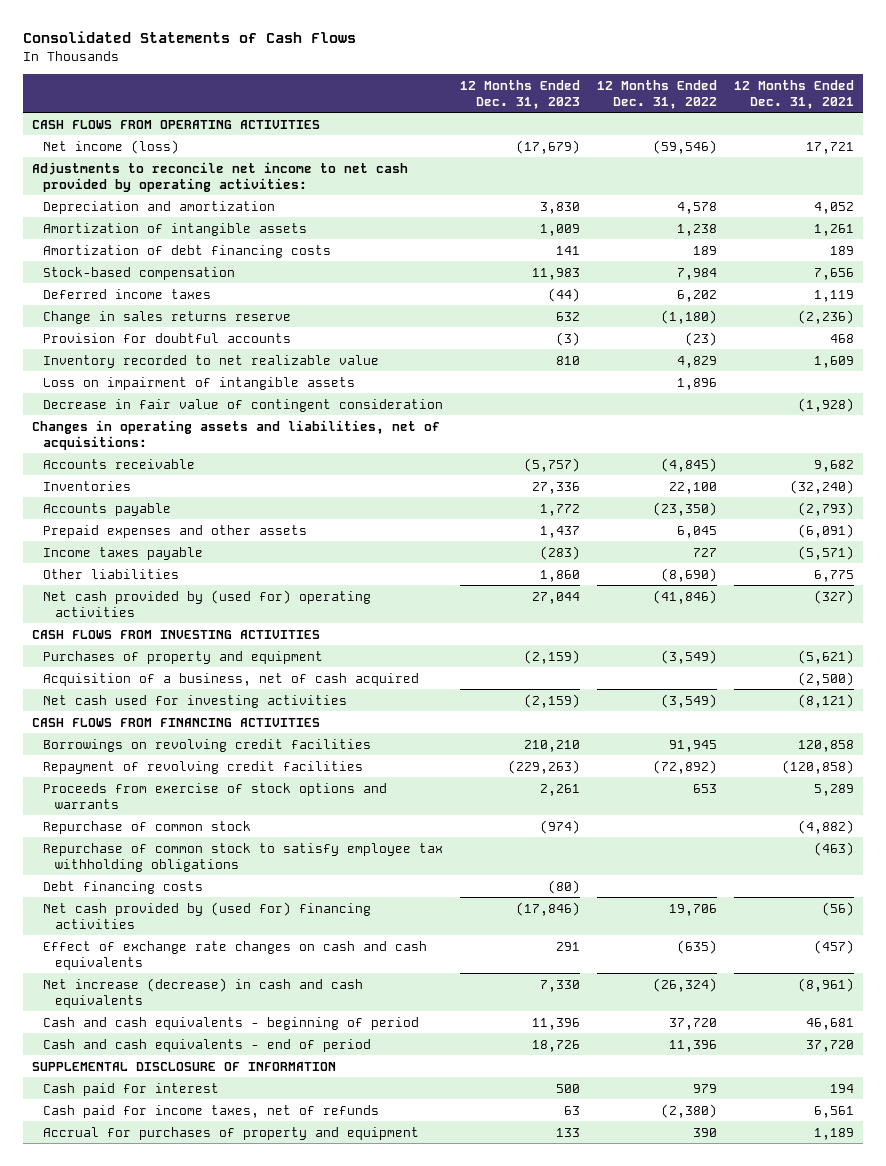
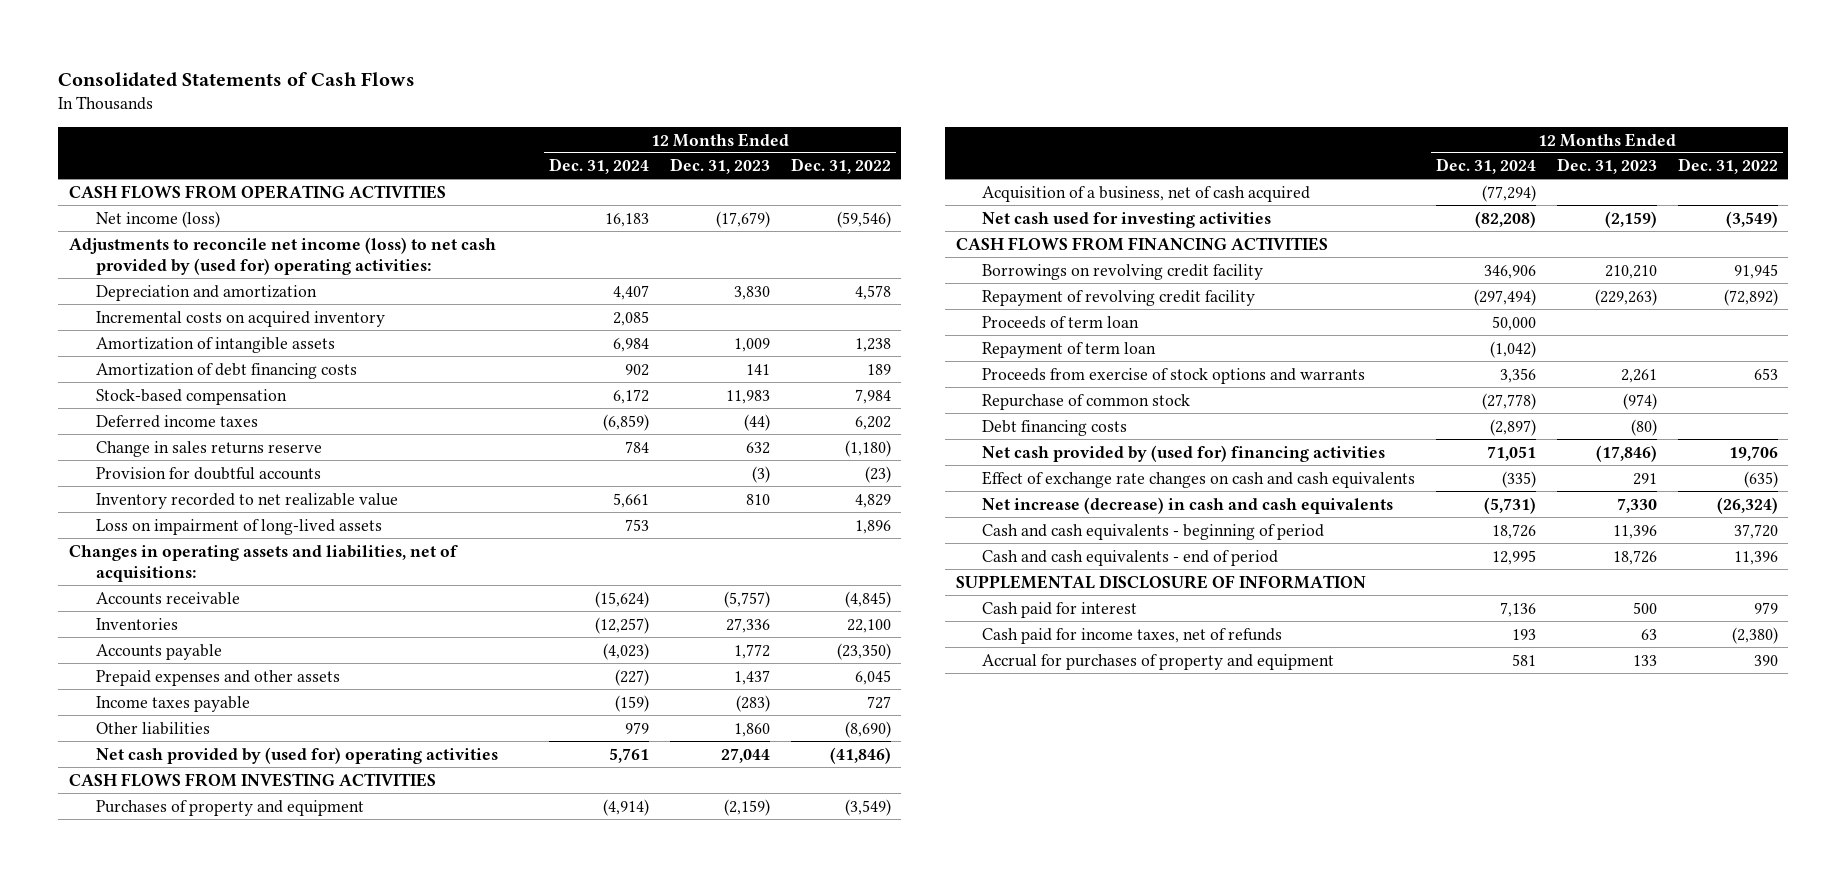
[734,79,855,109] 12 Months Ended Dec. 31, 2021 -> none
none -> [549,158,650,175] Dec. 31, 2024
[31,161,408,192] Adjustments to reconcile net income to net cash provided by operating activities: -> [68,236,496,275] Adjustments to reconcile net income (loss) to net cash provided by (used for) operating activities:
none -> [95,310,385,327] Incremental costs on acquired inventory
[43,398,444,412] Decrease in fair value of contingent consideration -> none
[43,376,356,390] Loss on impairment of intangible assets -> [95,518,382,535] Loss on impairment of long-lived assets
[43,738,372,752] Borrowings on revolving credit facilities -> [982,263,1264,280] Borrowings on revolving credit facility
[43,760,364,774] Repayment of revolving credit facilities -> [982,289,1256,306] Repayment of revolving credit facility
none -> [982,315,1140,329] Proceeds of term loan
none -> [982,341,1157,358] Repayment of term loan
[43,842,444,872] Repurchase of common stock to satisfy employee tax withholding obligations -> none

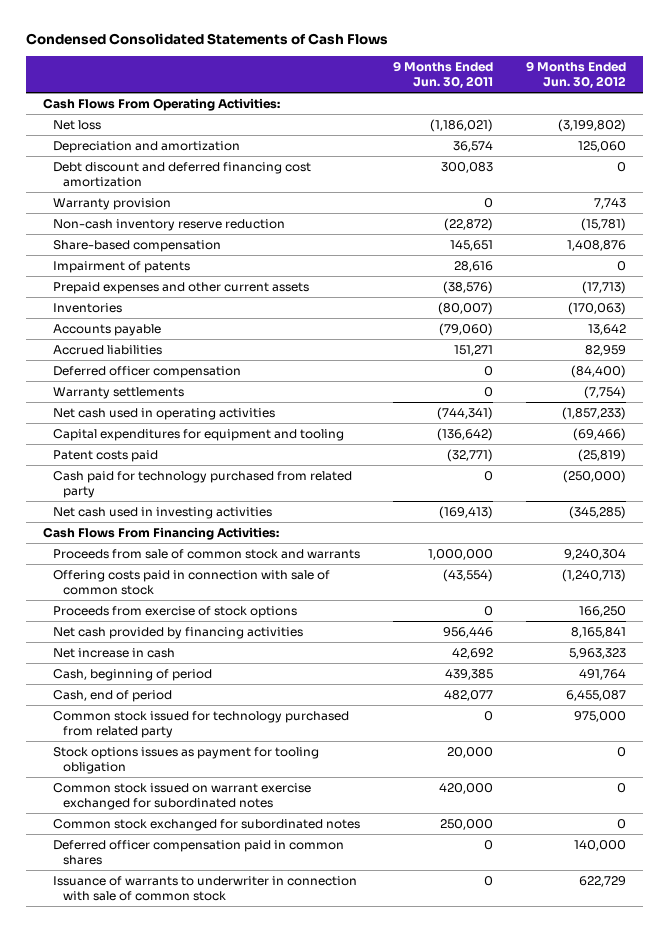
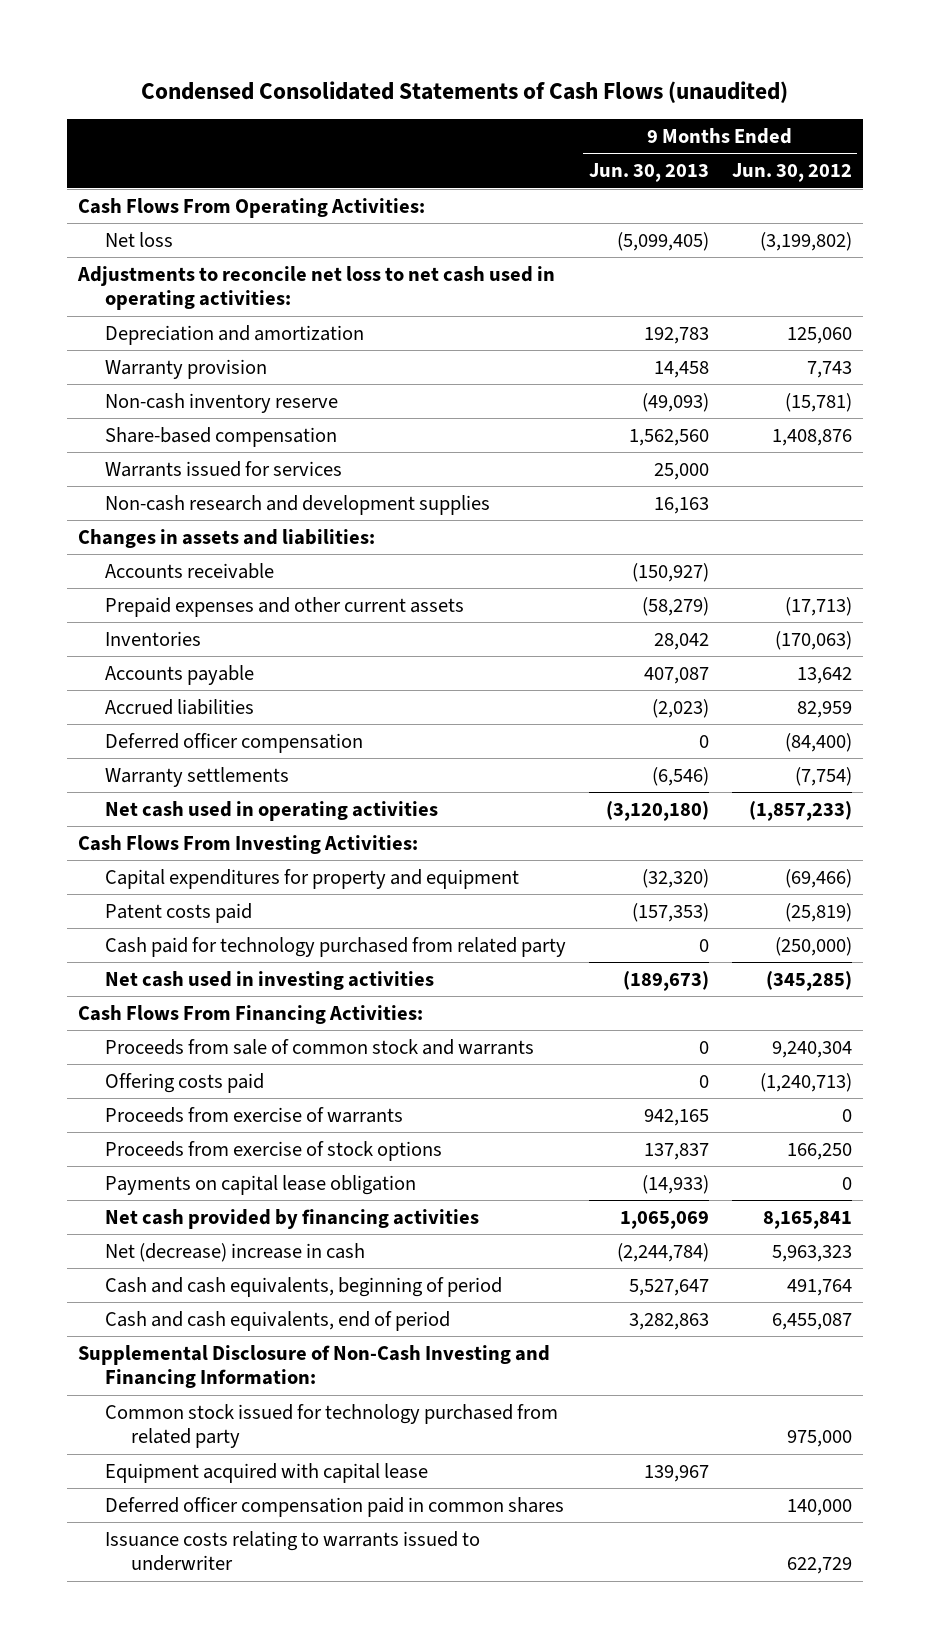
[25,33,388,46] Condensed Consolidated Statements of Cash Flows -> [141,80,789,103] Condensed Consolidated Statements of Cash Flows (unaudited)
[392,61,493,90] 9 Months Ended Jun. 30, 2011 -> none
none -> [588,163,709,183] Jun. 30, 2013
none -> [77,265,556,311] Adjustments to reconcile net loss to net cash used in operating activities:
[52,161,311,187] Debt discount and deferred financing cost amortization -> none
[52,218,285,231] Non-cash inventory reserve reduction -> [104,392,338,413] Non-cash inventory reserve
[52,260,190,273] Impairment of patents -> none
none -> [104,460,342,477] Warrants issued for services
none -> [104,494,490,515] Non-cash research and development supplies
none -> [78,528,376,548] Changes in assets and liabilities:
none -> [104,562,274,579] Accounts receivable
none -> [78,834,419,854] Cash Flows From Investing Activities:
[52,428,344,441] Capital expenditures for equipment and tooling -> [104,868,519,889] Capital expenditures for property and equipment
[52,569,330,595] Offering costs paid in connection with sale of common stock -> [104,1072,264,1093] Offering costs paid
none -> [104,1106,403,1123] Proceeds from exercise of warrants
none -> [104,1174,416,1195] Payments on capital lease obligation
[52,647,175,658] Net increase in cash -> [104,1242,365,1262] Net (decrease) increase in cash
[52,668,212,681] Cash, beginning of period -> [104,1276,502,1297] Cash and cash equivalents, beginning of period
[52,689,172,702] Cash, end of period -> [104,1310,450,1331] Cash and cash equivalents, end of period
none -> [78,1344,551,1389] Supplemental Disclosure of Non-Cash Investing and Financing Information:
[52,746,319,774] Stock options issues as payment for tooling obligation -> none
[52,782,311,810] Common stock issued on warrant exercise exchanged for subordinated notes -> none
[52,818,360,831] Common stock exchanged for subordinated notes -> none
none -> [104,1462,428,1483] Equipment acquired with capital lease
[52,875,357,901] Issuance of warrants to underwriter in connection with sale of common stock -> [104,1530,480,1572] Issuance costs relating to warrants issued to underwriter

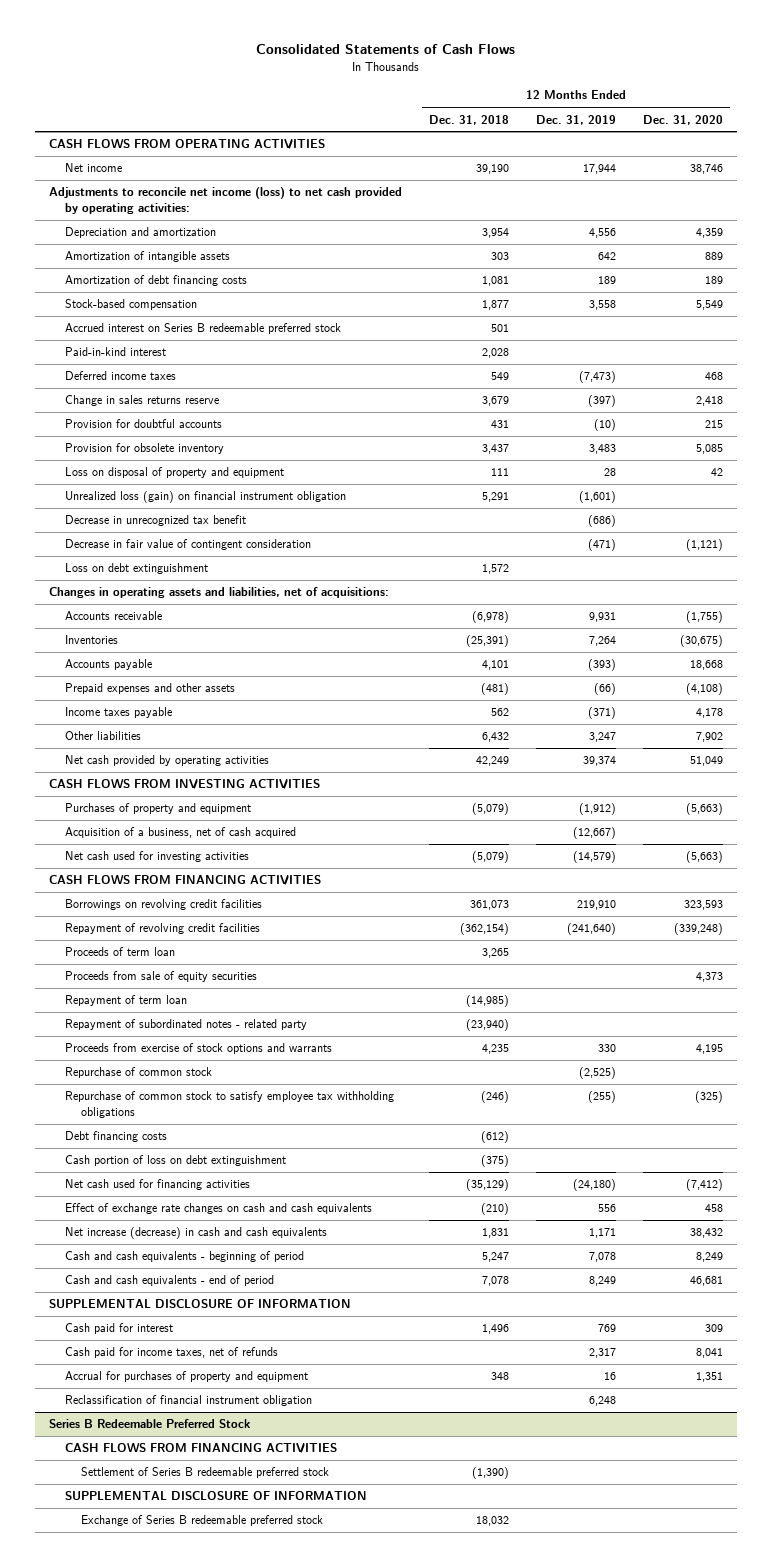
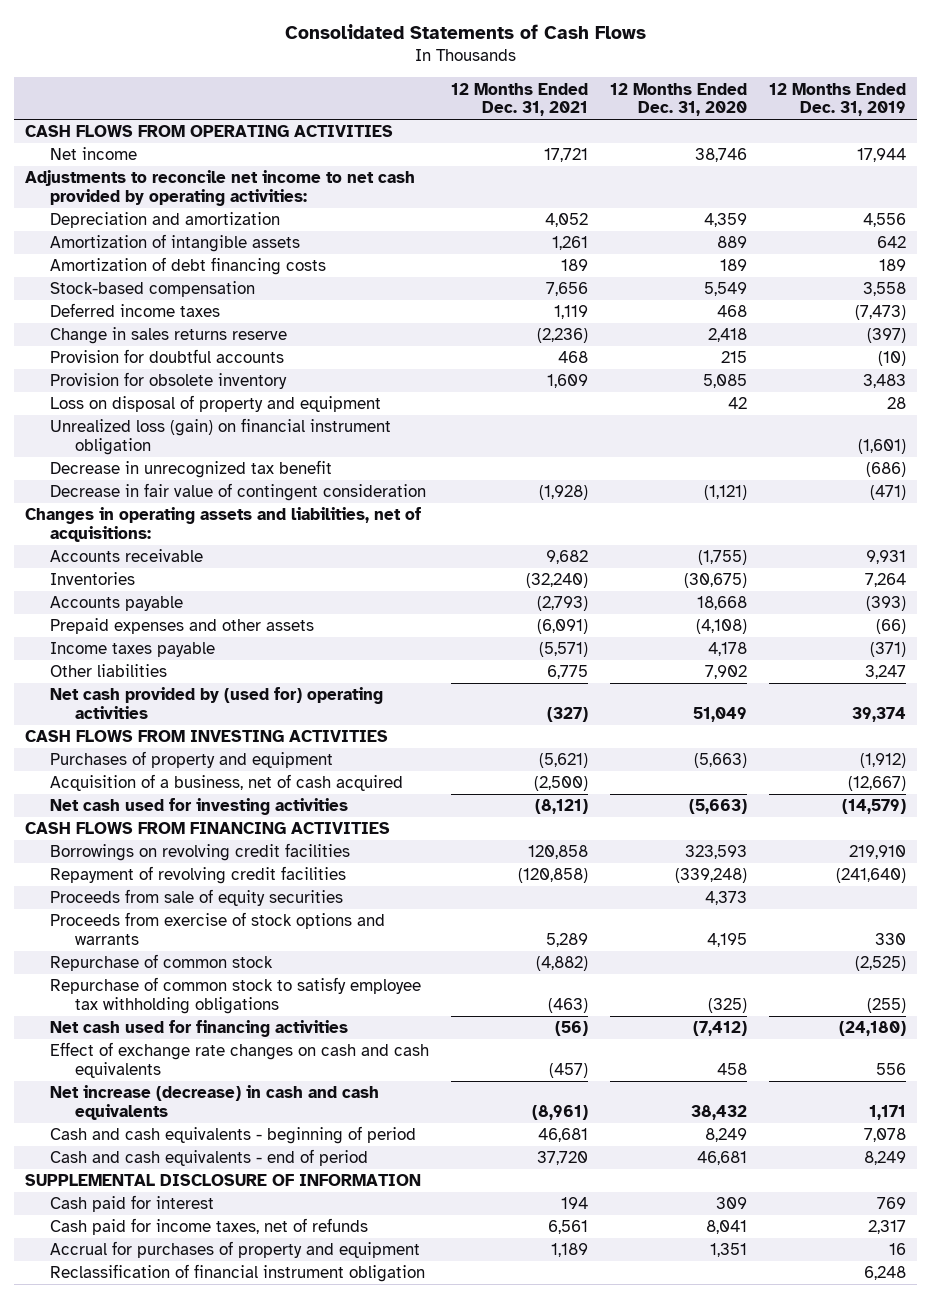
[428,114,509,125] Dec. 31, 2018 -> none
none -> [451,82,589,117] 12 Months Ended Dec. 31, 2021
[48,187,402,214] Adjustments to reconcile net income (loss) to net cash provided by operating activities: -> [24,170,415,206] Adjustments to reconcile net income to net cash provided by operating activities:
[64,323,341,335] Accrued interest on Series B redeemable preferred stock -> none
[64,347,166,357] Paid-in-kind interest -> none
[64,563,208,575] Loss on debt extinguishment -> none
[64,755,269,767] Net cash provided by operating activities -> [50,687,384,719] Net cash provided by (used for) operating activities
[64,947,175,957] Proceeds of term loan -> none
[64,995,187,1007] Repayment of term loan -> none
[64,1019,307,1031] Repayment of subordinated notes - related party -> none
[64,1131,167,1143] Debt financing costs -> none
[64,1155,286,1167] Cash portion of loss on debt extinguishment -> none
[48,1419,250,1429] Series B Redeemable Preferred Stock -> none
[64,1443,337,1455] CASH FLOWS FROM FINANCING ACTIVITIES -> none
[80,1467,329,1479] Settlement of Series B redeemable preferred stock -> none
[64,1491,367,1501] SUPPLEMENTAL DISCLOSURE OF INFORMATION -> none
[80,1515,323,1527] Exchange of Series B redeemable preferred stock -> none

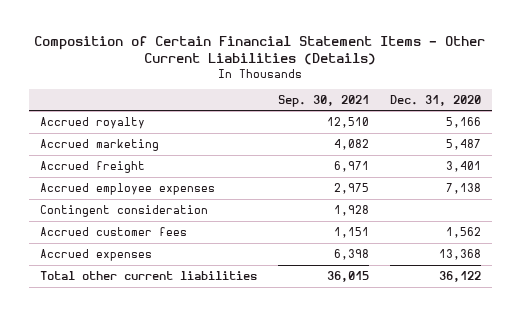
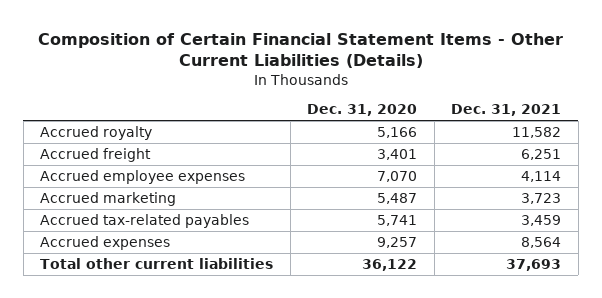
[277,94,369,107] Sep. 30, 2021 -> none
none -> [451,104,562,117] Dec. 31, 2021
[39,205,208,218] Contingent consideration -> none
[39,227,187,237] Accrued customer fees -> none
[446,183,482,195] 7,138 -> [377,170,418,182] 7,070
[39,139,159,152] Accrued marketing -> [40,191,177,206] Accrued marketing
none -> [40,213,250,228] Accrued tax-related payables
[439,249,482,261] 13,368 -> [377,236,418,248] 9,257

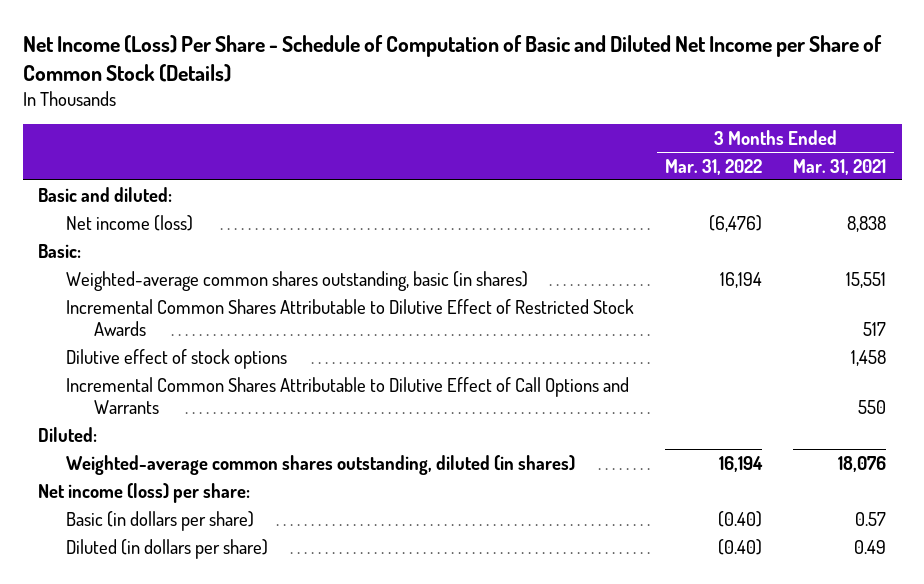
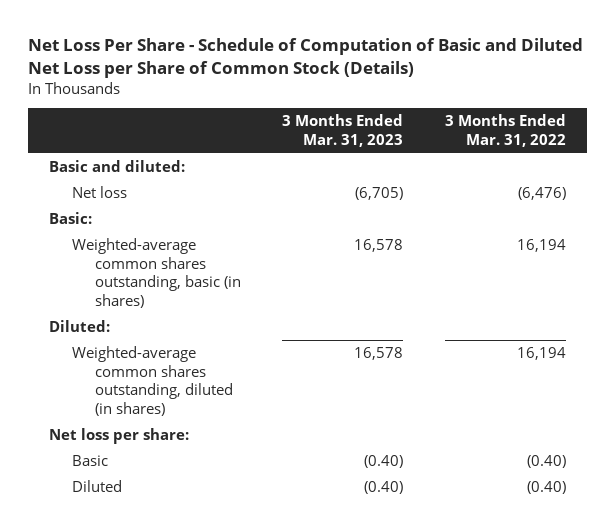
[22,34,882,82] Net Income (Loss) Per Share - Schedule of Computation of Basic and Diluted Net Income per Share of Common Stock (Details) -> [28,38,584,78] Net Loss Per Share - Schedule of Computation of Basic and Diluted Net Loss per Share of Common Stock (Details)
[793,158,887,175] Mar. 31, 2021 -> none
none -> [282,114,404,148] 3 Months Ended Mar. 31, 2023
[66,214,194,231] Net income (loss) -> [71,186,127,199] Net loss
[66,298,635,336] Incremental Common Shares Attributable to Dilutive Effect of Restricted Stock Awards -> none
[66,348,288,369] Dilutive effect of stock options -> none
[66,376,630,414] Incremental Common Shares Attributable to Dilutive Effect of Call Options and Warrants -> none
[38,482,251,503] Net income (loss) per share: -> [49,428,190,445] Net loss per share:
[66,510,255,531] Basic (in dollars per share) -> [71,455,108,467] Basic
[66,538,269,559] Diluted (in dollars per share) -> [71,480,122,493] Diluted

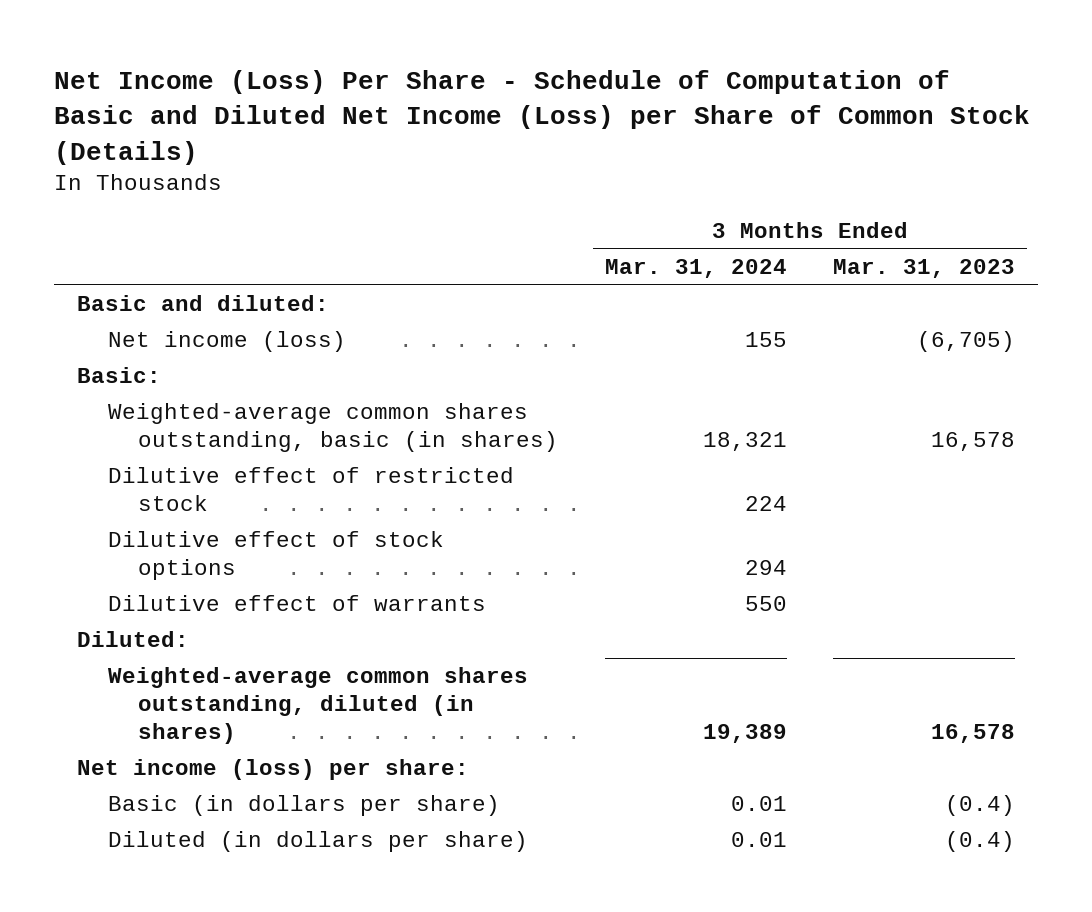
[28,38,584,78] Net Loss Per Share - Schedule of Computation of Basic and Diluted Net Loss per Share of Common Stock (Details) -> [54,70,1031,165] Net Income (Loss) Per Share - Schedule of Computation of Basic and Diluted Net Income (Loss) per Share of Common Stock (Details)
[444,114,566,148] 3 Months Ended Mar. 31, 2022 -> none
none -> [604,259,787,279] Mar. 31, 2024
[71,186,127,199] Net loss -> [107,331,346,353] Net income (loss)
none -> [107,467,514,512] Dilutive effect of restricted stock
none -> [107,531,444,581] Dilutive effect of stock options
none -> [107,595,486,612] Dilutive effect of warrants
[49,428,190,445] Net loss per share: -> [77,759,470,781] Net income (loss) per share:
[71,455,108,467] Basic -> [107,795,500,817] Basic (in dollars per share)
[364,455,404,469] (0.40) -> [945,795,1016,817] (0.4)
[71,480,122,493] Diluted -> [107,831,528,853] Diluted (in dollars per share)
[364,481,404,495] (0.40) -> [945,831,1016,853] (0.4)

